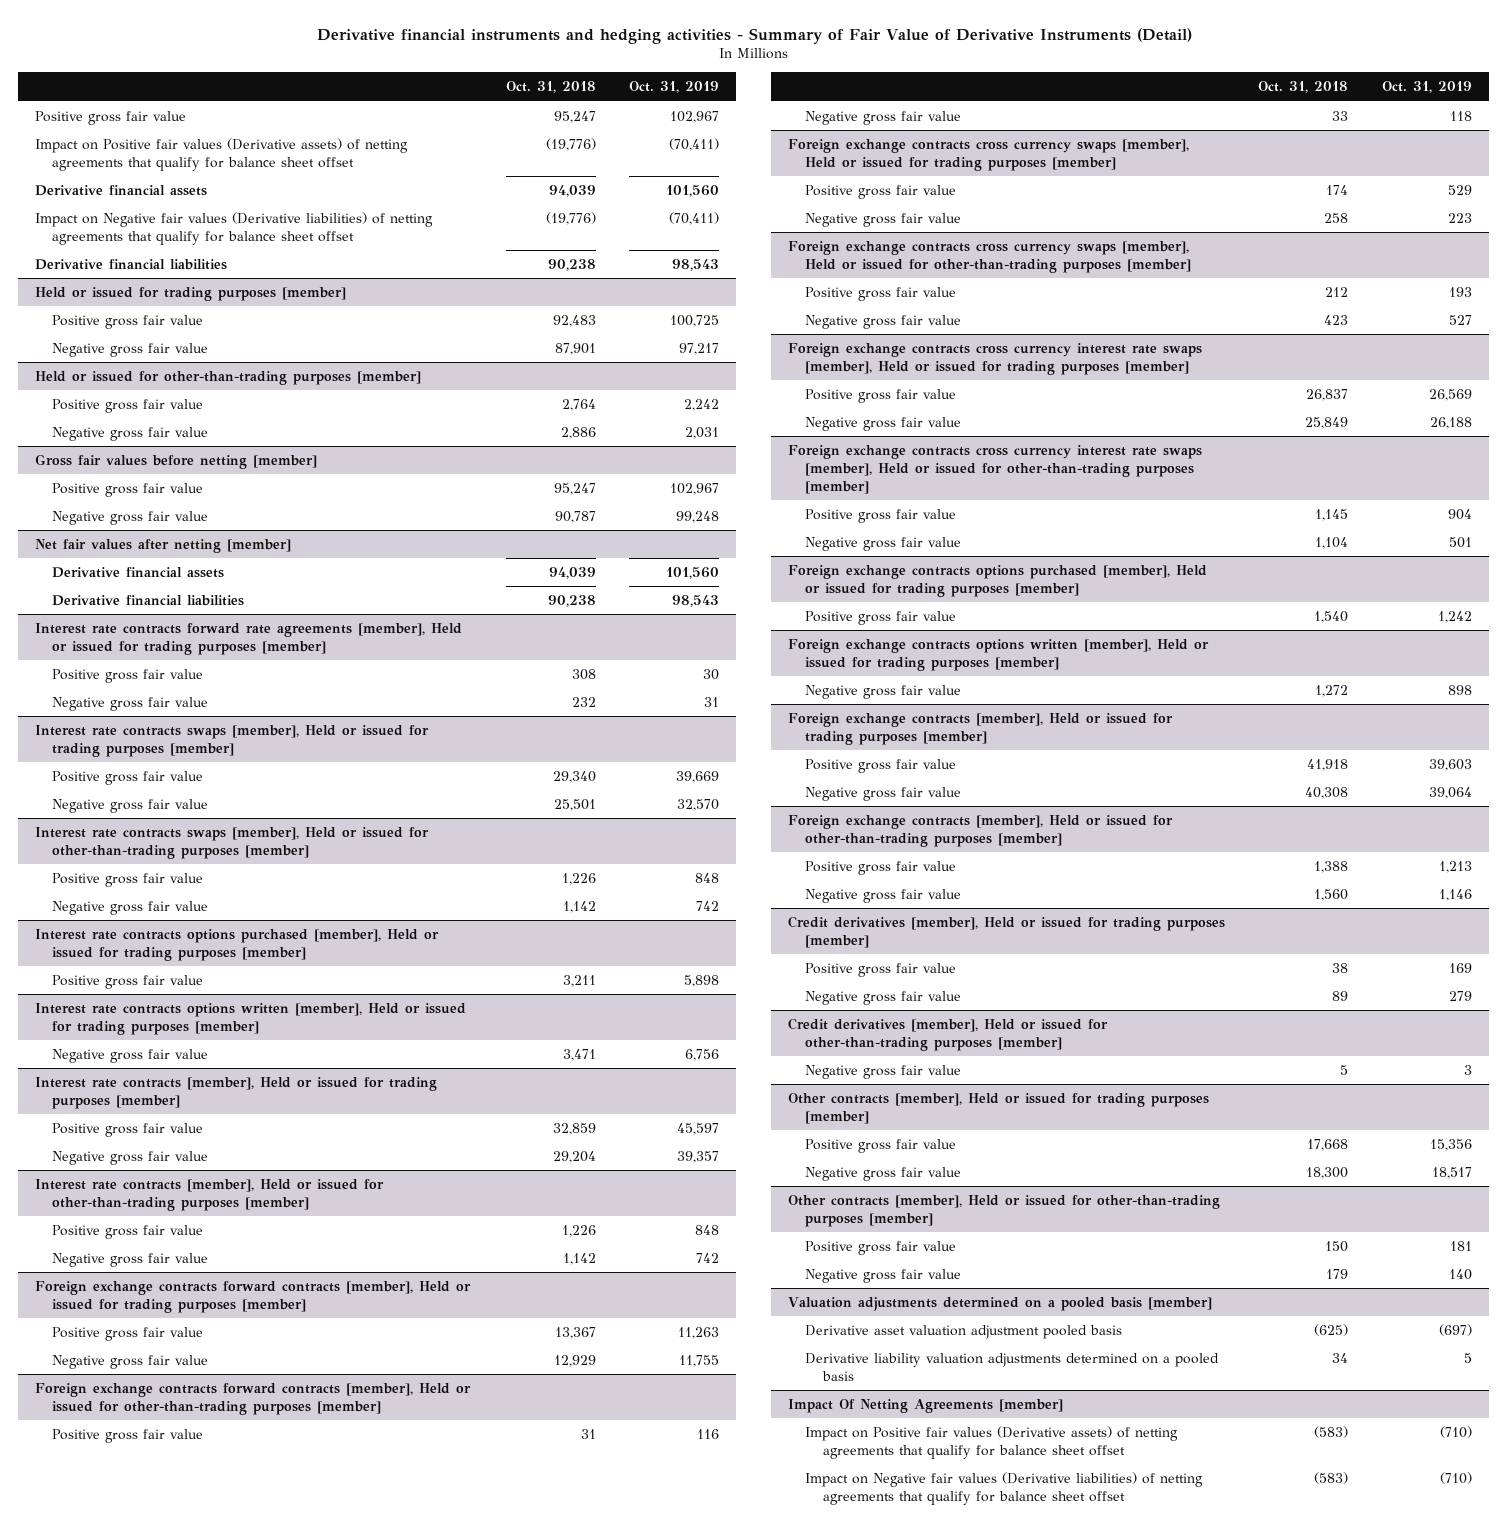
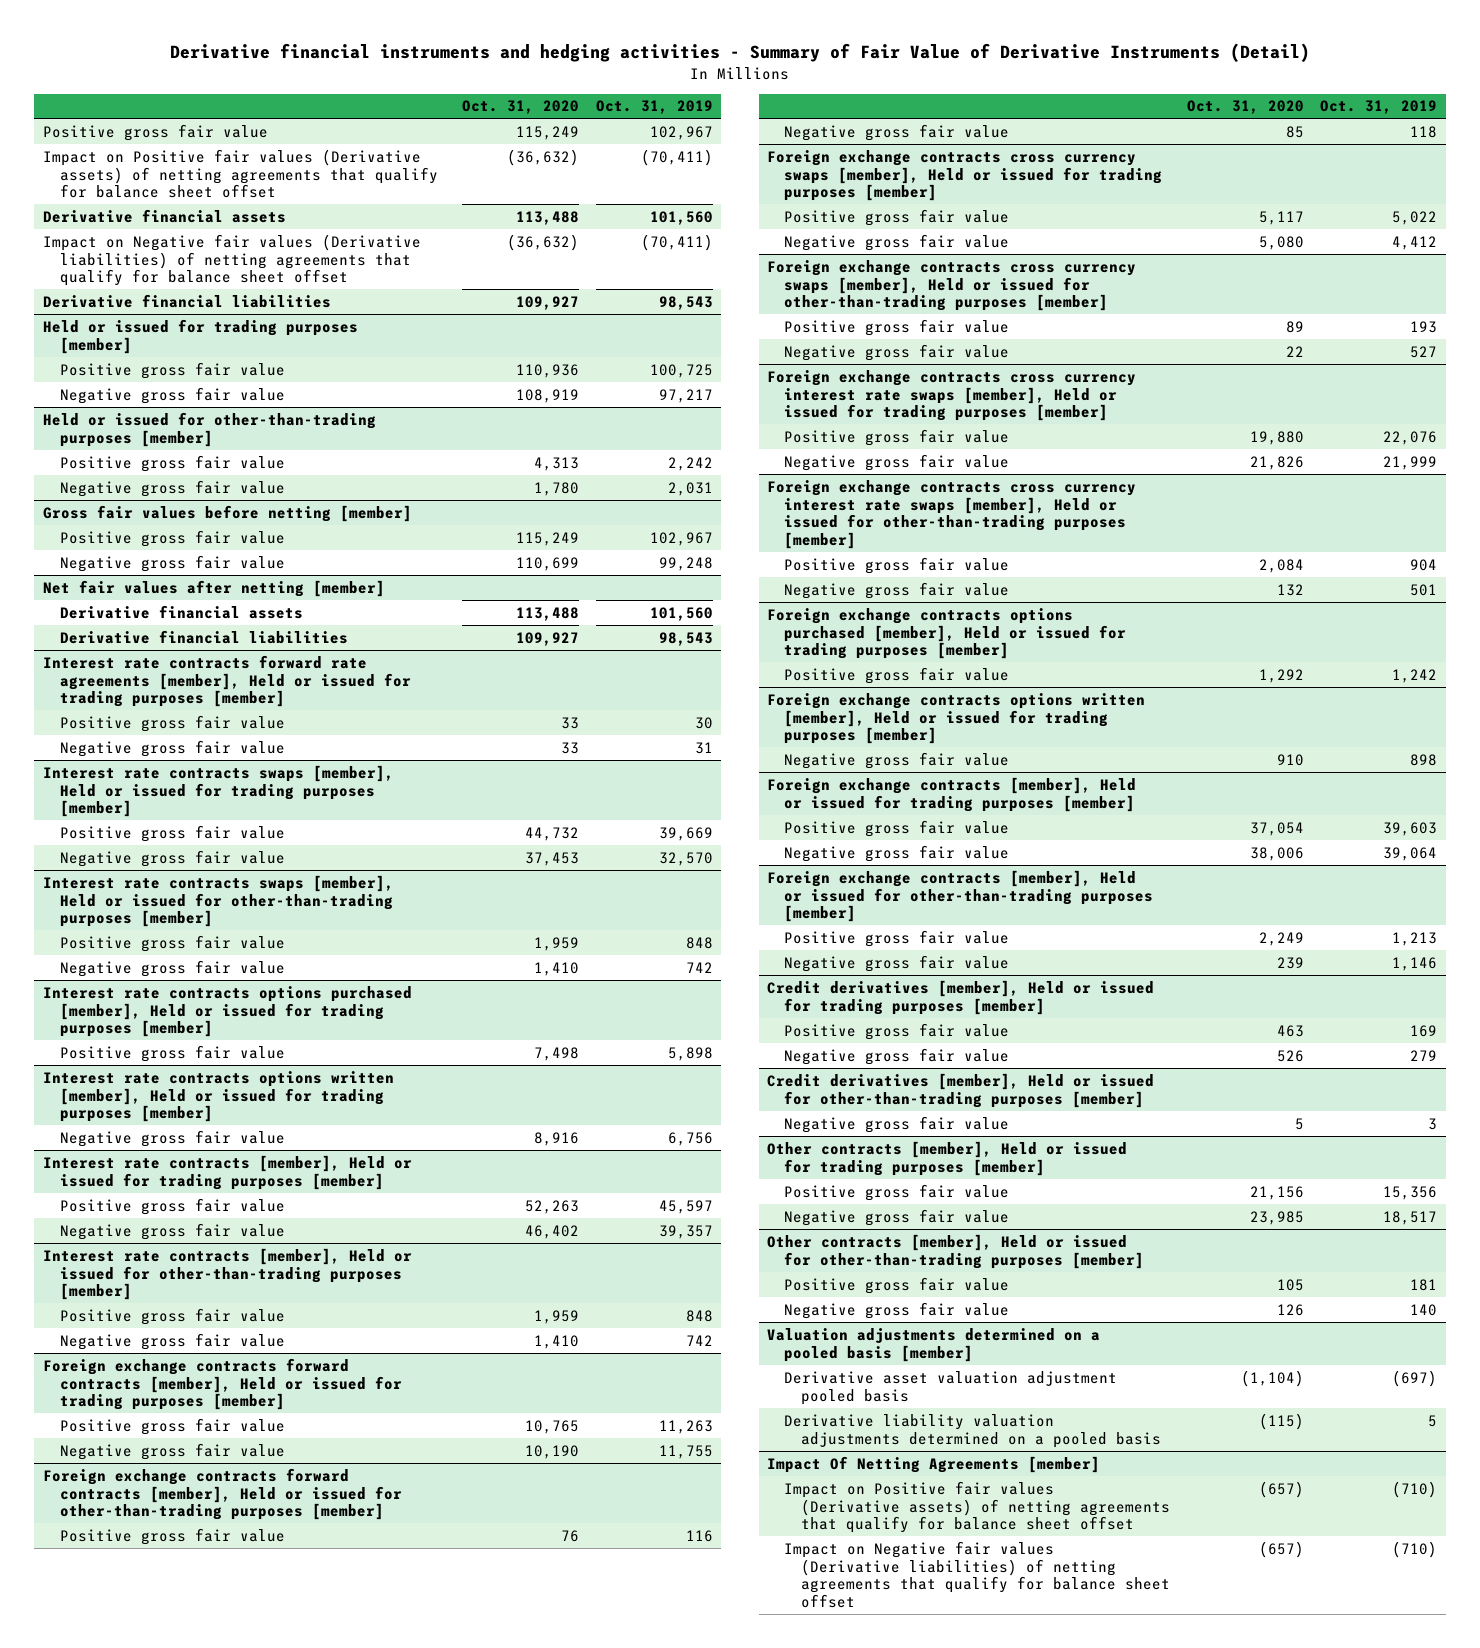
[505,81,596,94] Oct. 31, 2018 -> none
none -> [462,100,580,115] Oct. 31, 2020
[1448,184,1473,195] 529 -> [1392,210,1438,225] 5,022
[1448,212,1473,223] 223 -> [1392,235,1438,250] 4,412
[1429,388,1473,401] 26,569 -> [1383,430,1438,445] 22,076
[1430,416,1473,429] 26,188 -> [1383,455,1438,470] 21,999

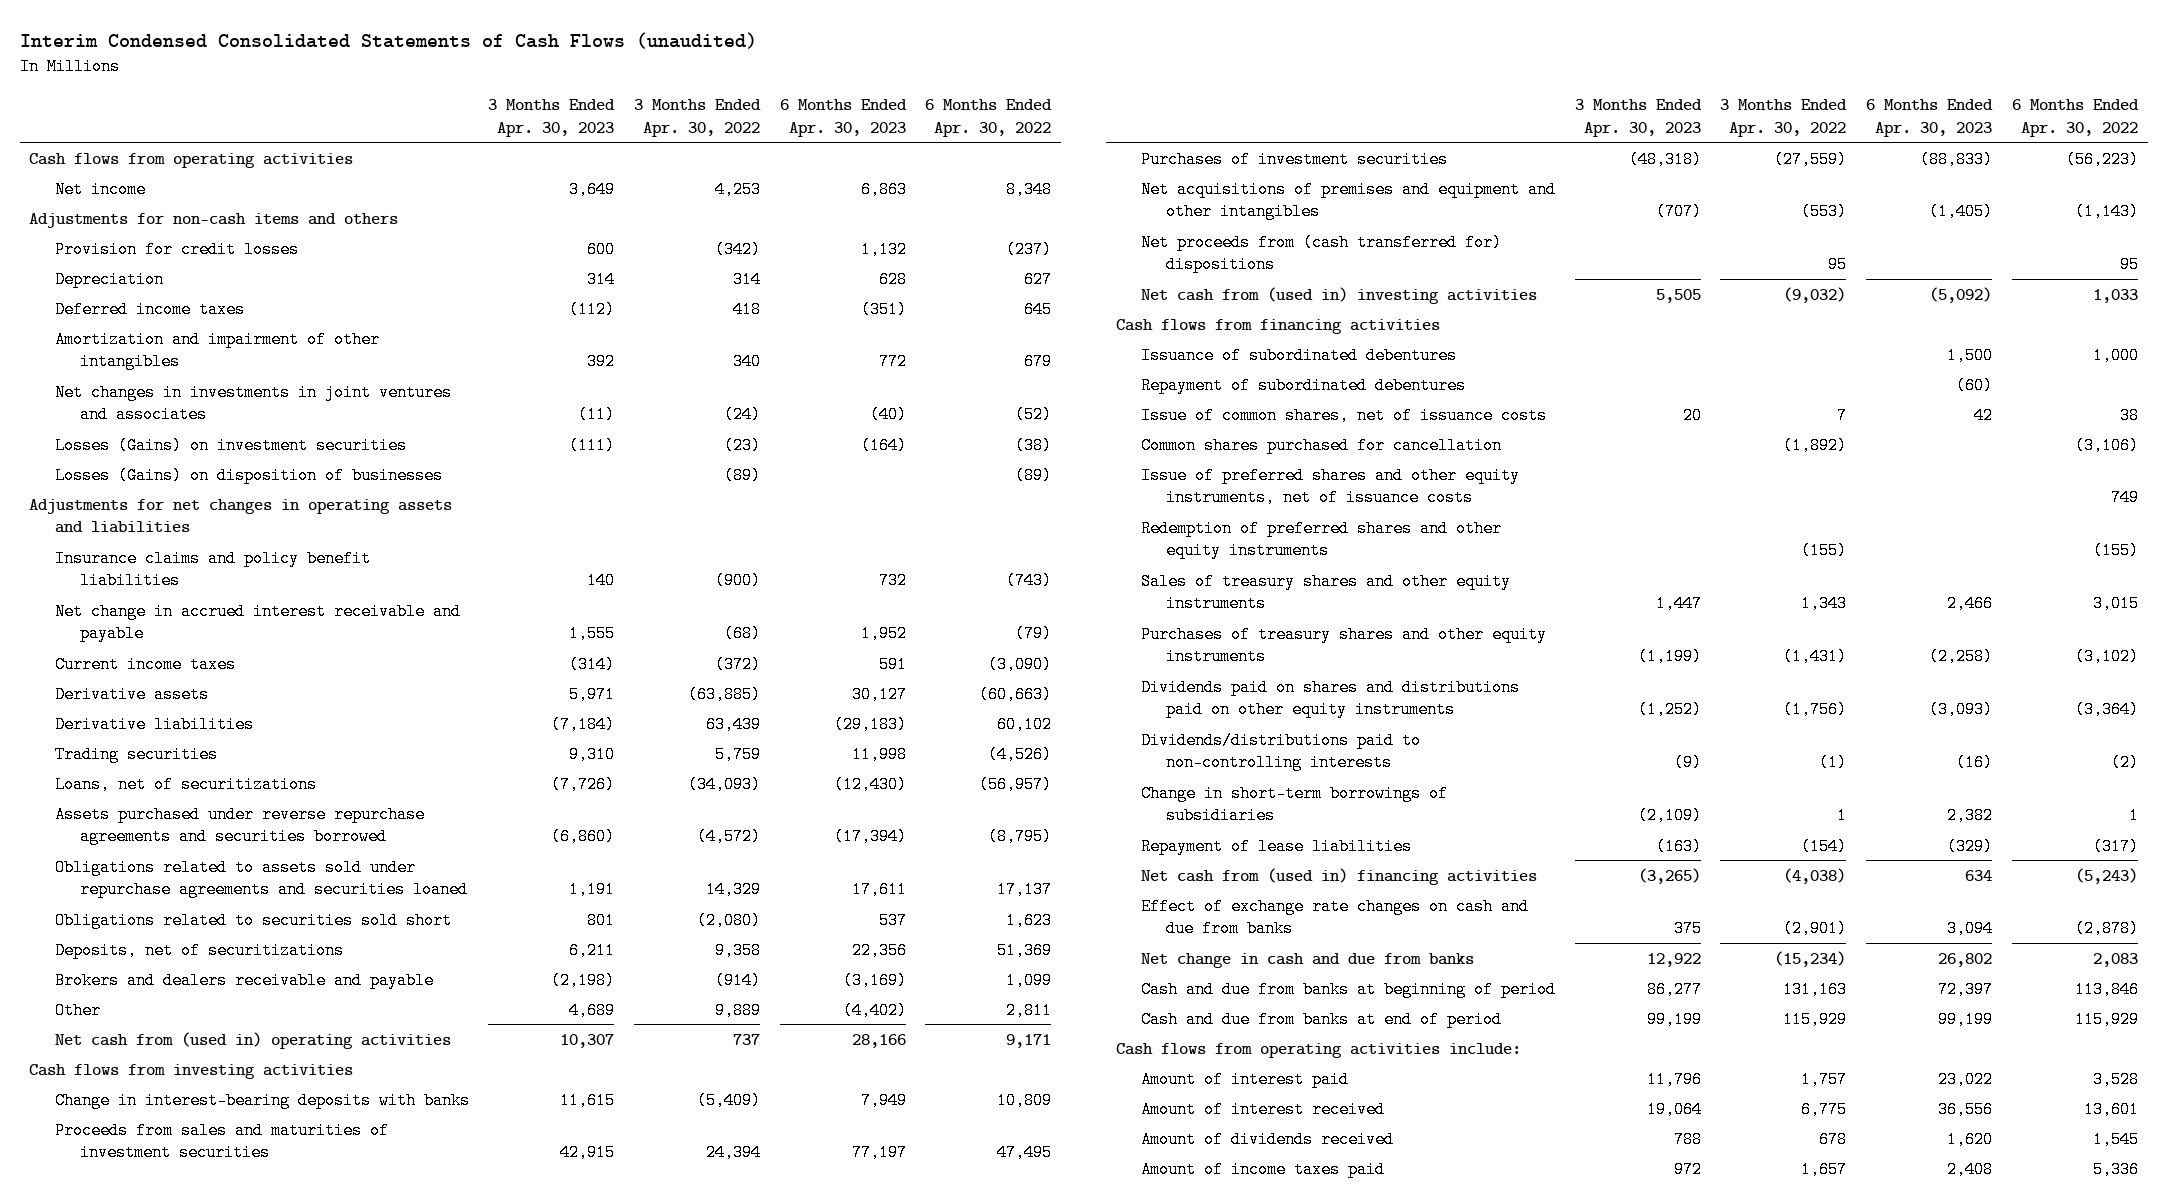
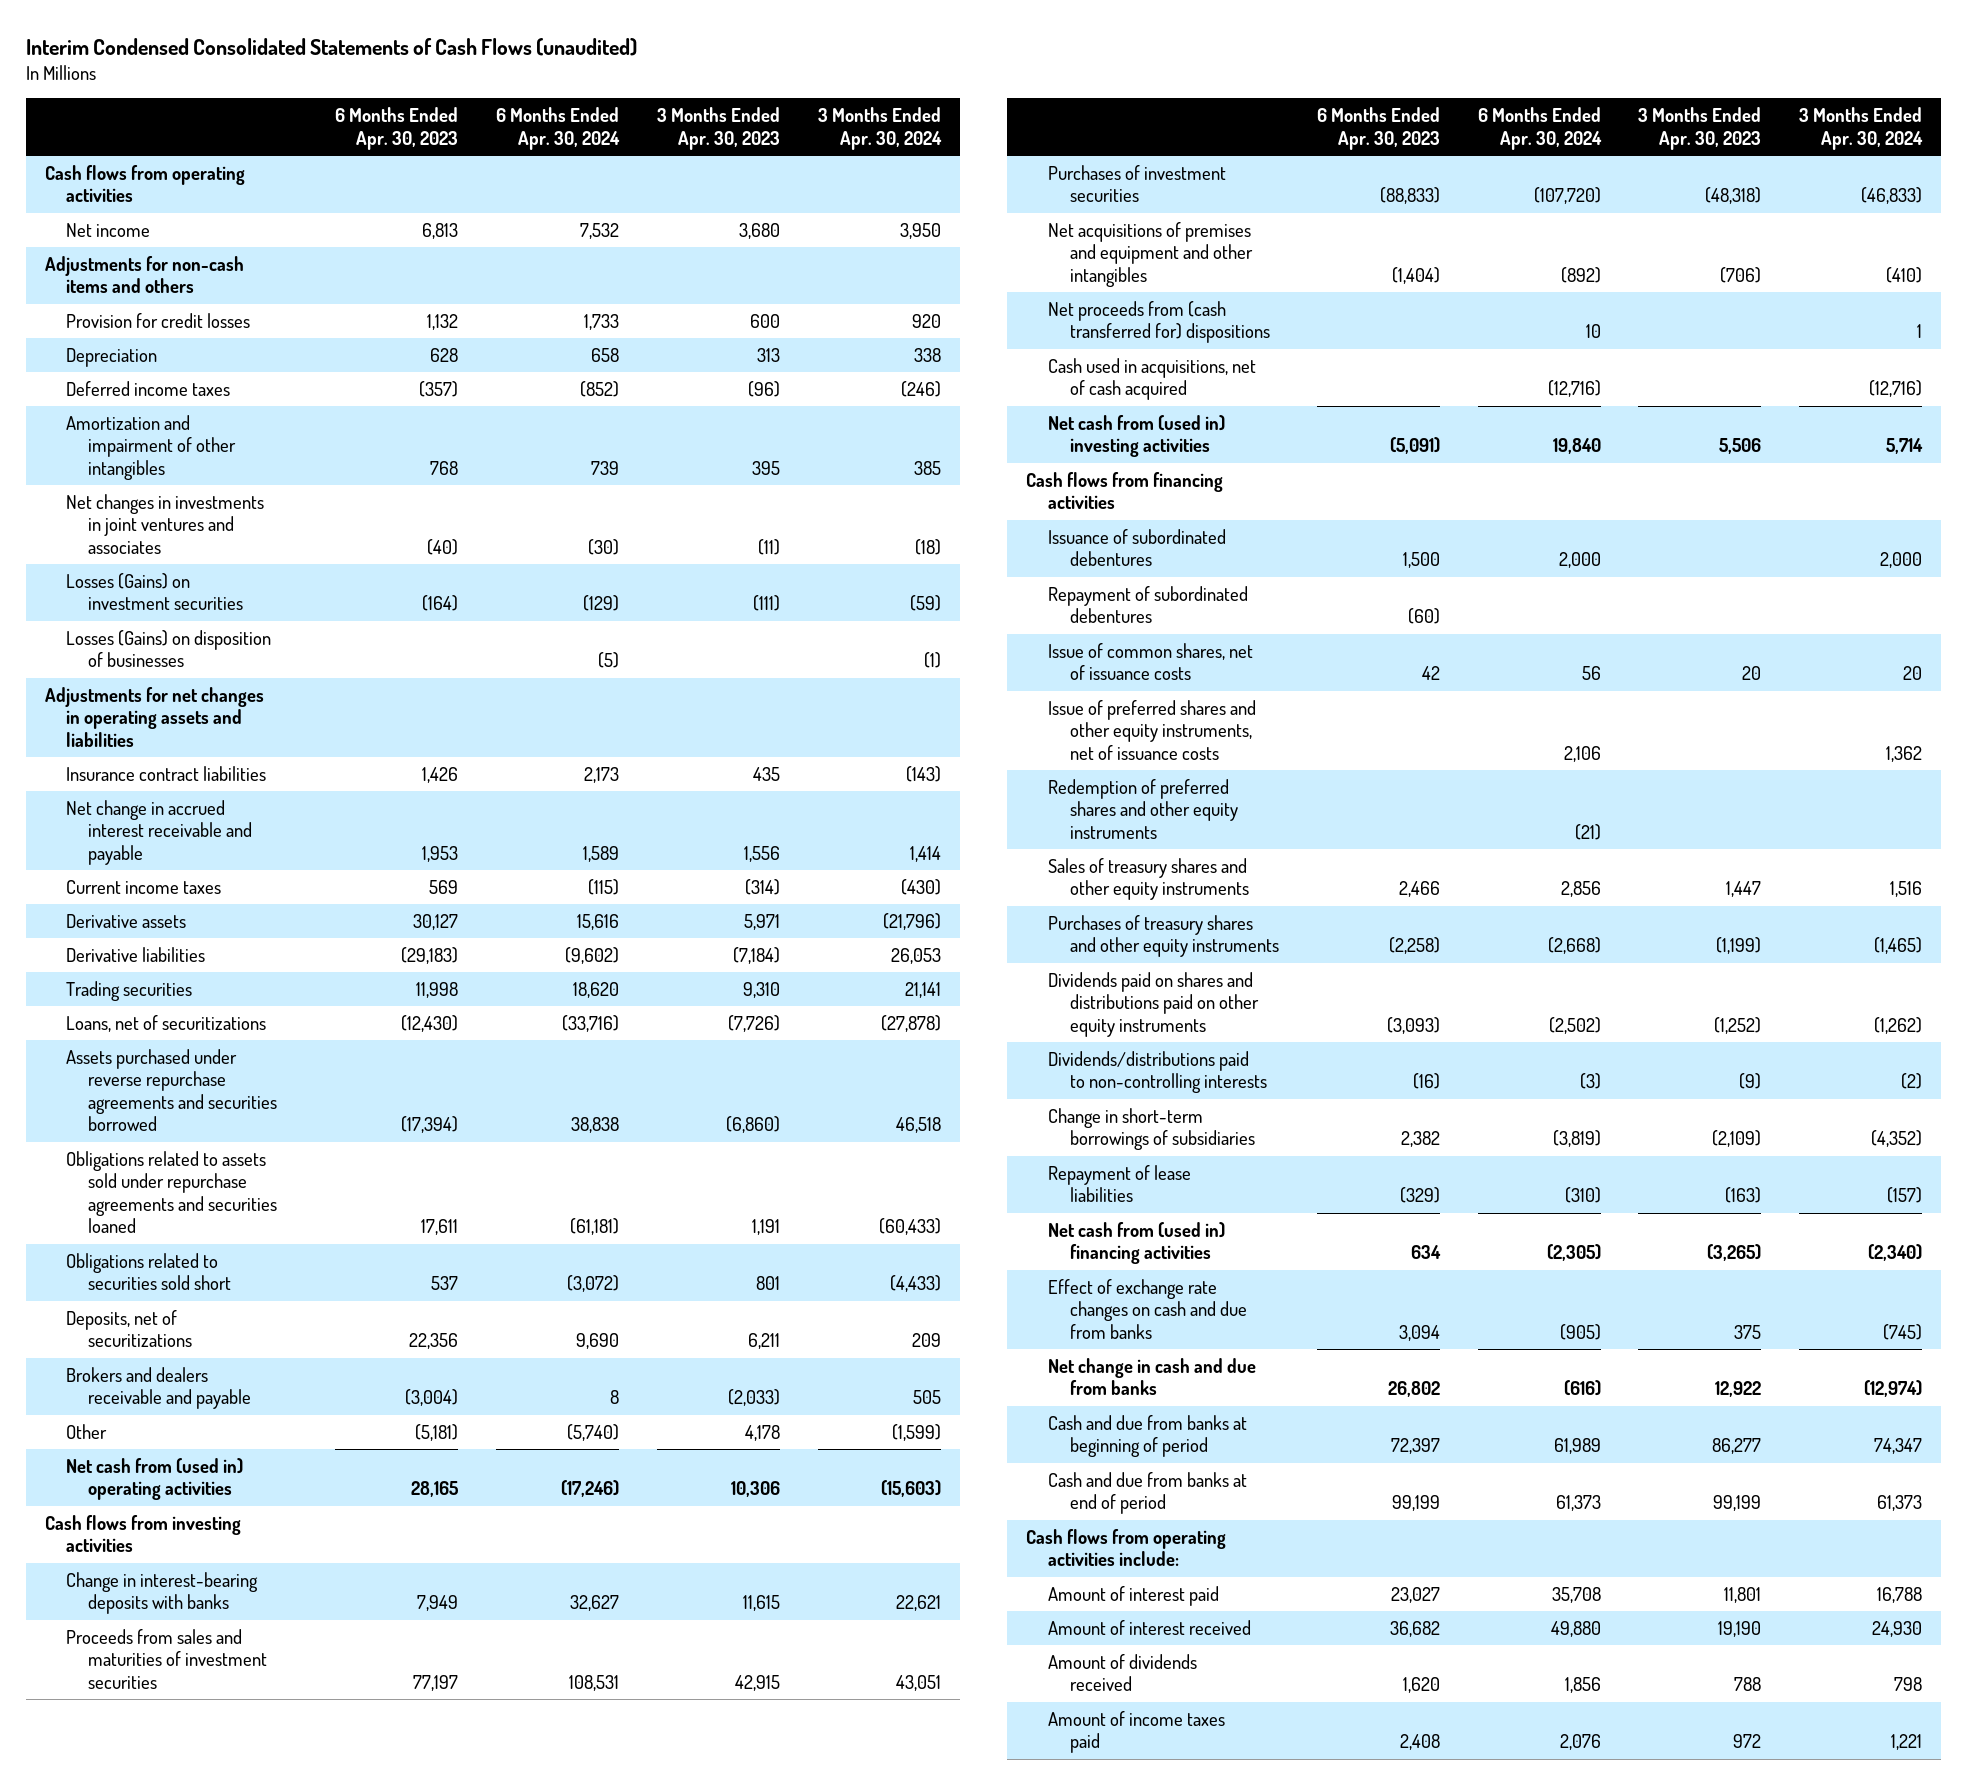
[634,98,762,137] 3 Months Ended Apr. 30, 2022 -> none
[925,98,1053,137] 6 Months Ended Apr. 30, 2022 -> none
none -> [496,107,621,150] 6 Months Ended Apr. 30, 2024
none -> [818,107,943,150] 3 Months Ended Apr. 30, 2024
[569,180,616,198] 3,649 -> [739,222,781,239] 3,680
[860,180,907,198] 6,863 -> [422,222,459,239] 6,813
[587,270,616,288] 314 -> [757,347,781,362] 313
[569,300,616,318] (112) -> [748,380,781,397] (96)
[860,300,907,318] (351) -> [419,380,459,397] (357)
[587,353,616,371] 392 -> [752,460,781,475] 395
[878,353,907,371] 772 -> [430,460,459,475] 768
[54,549,371,590] Insurance claims and policy benefit liabilities -> [66,765,267,781] Insurance contract liabilities
[587,572,616,590] 140 -> [753,766,781,781] 435
[878,572,907,590] 732 -> [422,766,459,783] 1,426
[569,625,616,643] 1,555 -> [744,845,781,862] 1,556
[860,625,907,643] 1,952 -> [422,845,459,862] 1,953
[878,655,907,673] 591 -> [429,879,459,894] 569
[551,971,616,989] (2,198) -> [728,1389,781,1407] (2,033)
[842,971,907,989] (3,169) -> [405,1389,459,1407] (3,004)
[569,1001,616,1019] 4,689 -> [745,1424,781,1441] 4,178
[842,1001,907,1019] (4,402) -> [415,1423,459,1441] (5,181)
[560,1033,615,1048] 10,307 -> [731,1481,781,1498] 10,306
[851,1033,906,1048] 28,166 -> [411,1481,459,1498] 28,165
[1655,203,1702,221] (707) -> [1720,266,1762,283] (706)
[1929,203,1994,221] (1,405) -> [1391,266,1440,284] (1,404)
none -> [1047,357,1256,401] Cash used in acquisitions, net of cash acquired
[1655,288,1701,303] 5,505 -> [1719,438,1762,455] 5,506
[1929,286,1993,303] (5,092) -> [1389,437,1440,455] (5,091)
[1140,436,1502,454] Common shares purchased for cancellation -> none
[1646,1070,1702,1088] 11,796 -> [1724,1586,1762,1603] 11,801
[1938,1070,1994,1088] 23,022 -> [1390,1586,1440,1603] 23,027
[1646,1100,1702,1118] 19,064 -> [1718,1620,1762,1637] 19,190
[1938,1100,1994,1118] 36,556 -> [1389,1620,1440,1637] 36,682

